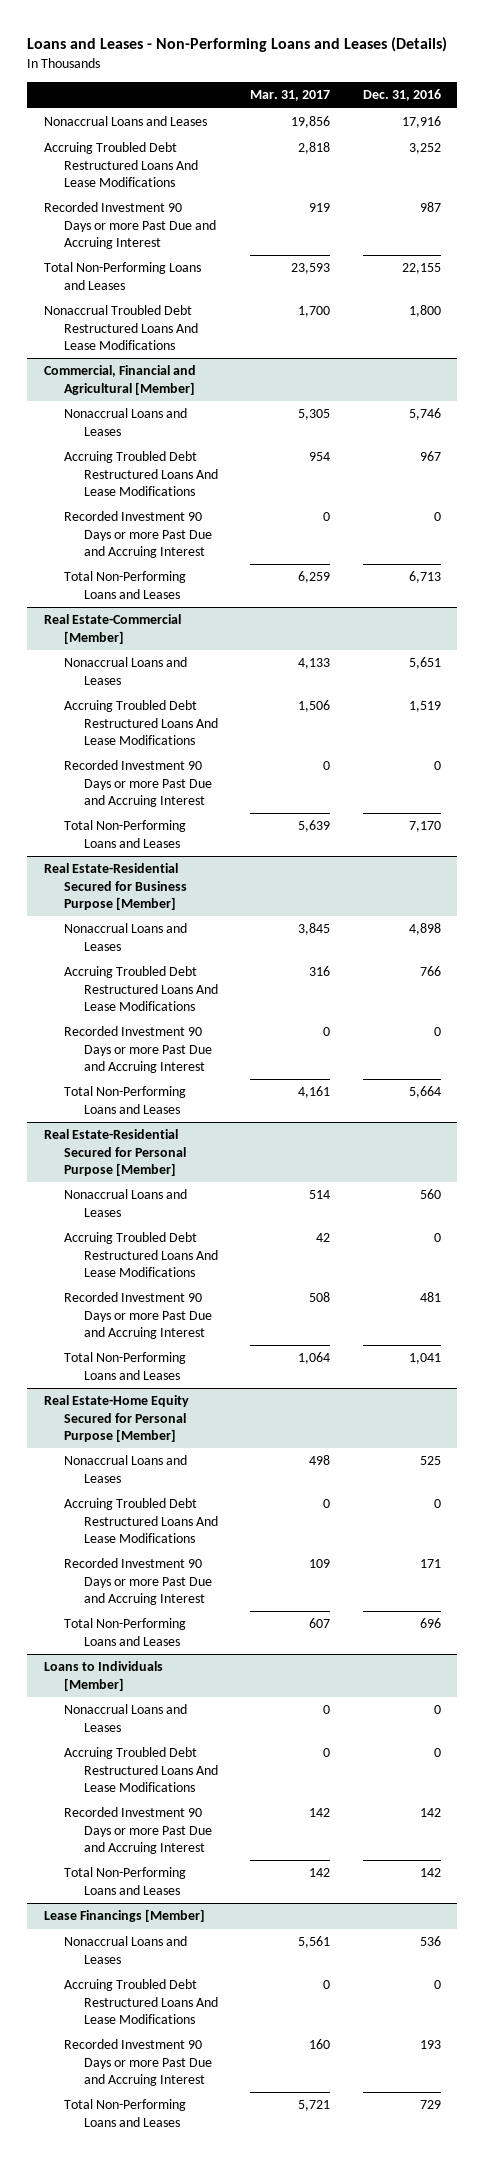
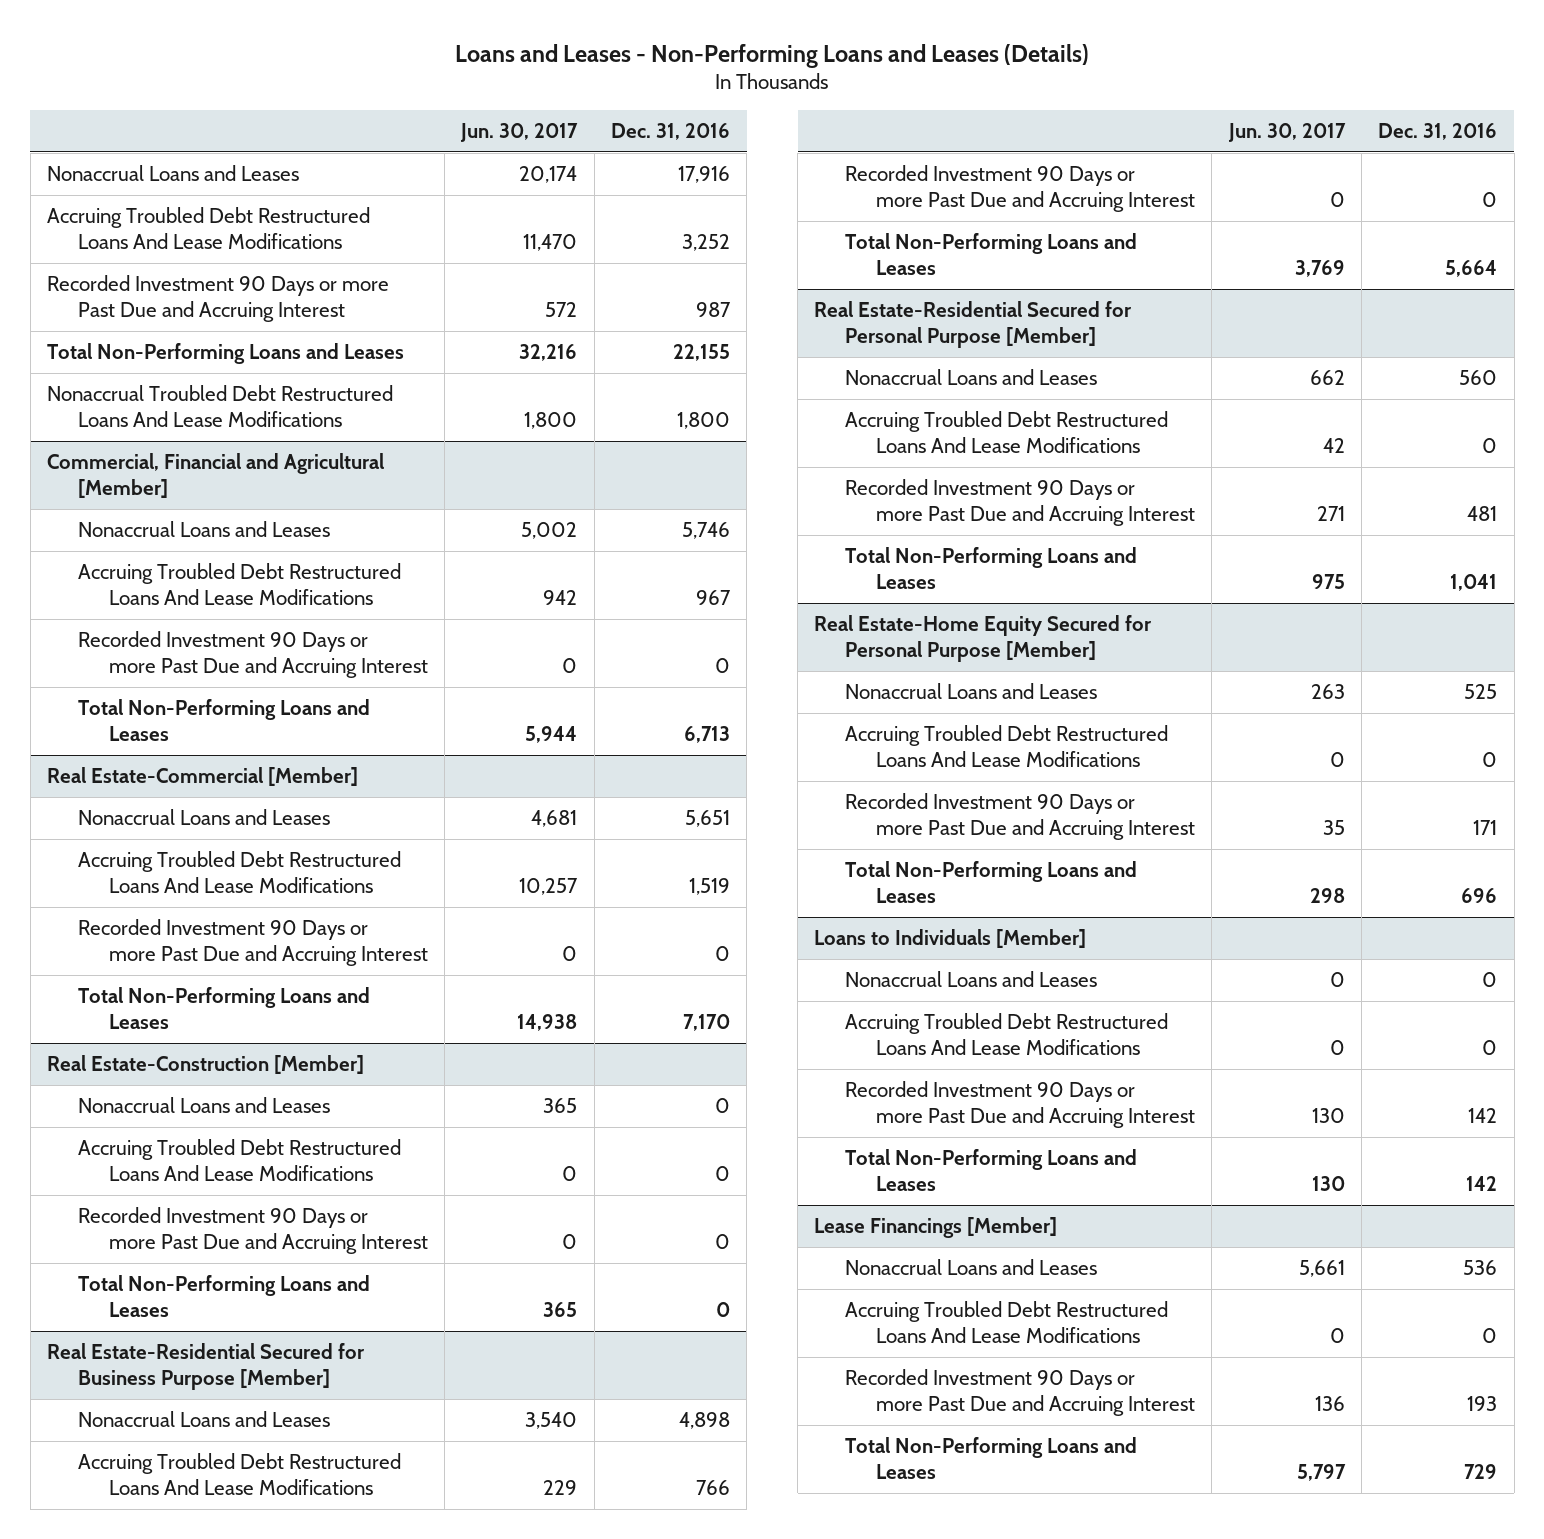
[250,90,331,102] Mar. 31, 2017 -> none
none -> [460,122,579,142] Jun. 30, 2017
none -> [47,1054,365,1074] Real Estate-Construction [Member]
none -> [77,1096,330,1113] Nonaccrual Loans and Leases
none -> [77,1138,401,1182] Accruing Troubled Debt Restructured Loans And Lease Modifications
none -> [77,1206,428,1255] Recorded Investment 90 Days or more Past Due and Accruing Interest
none -> [77,1274,370,1318] Total Non-Performing Loans and Leases

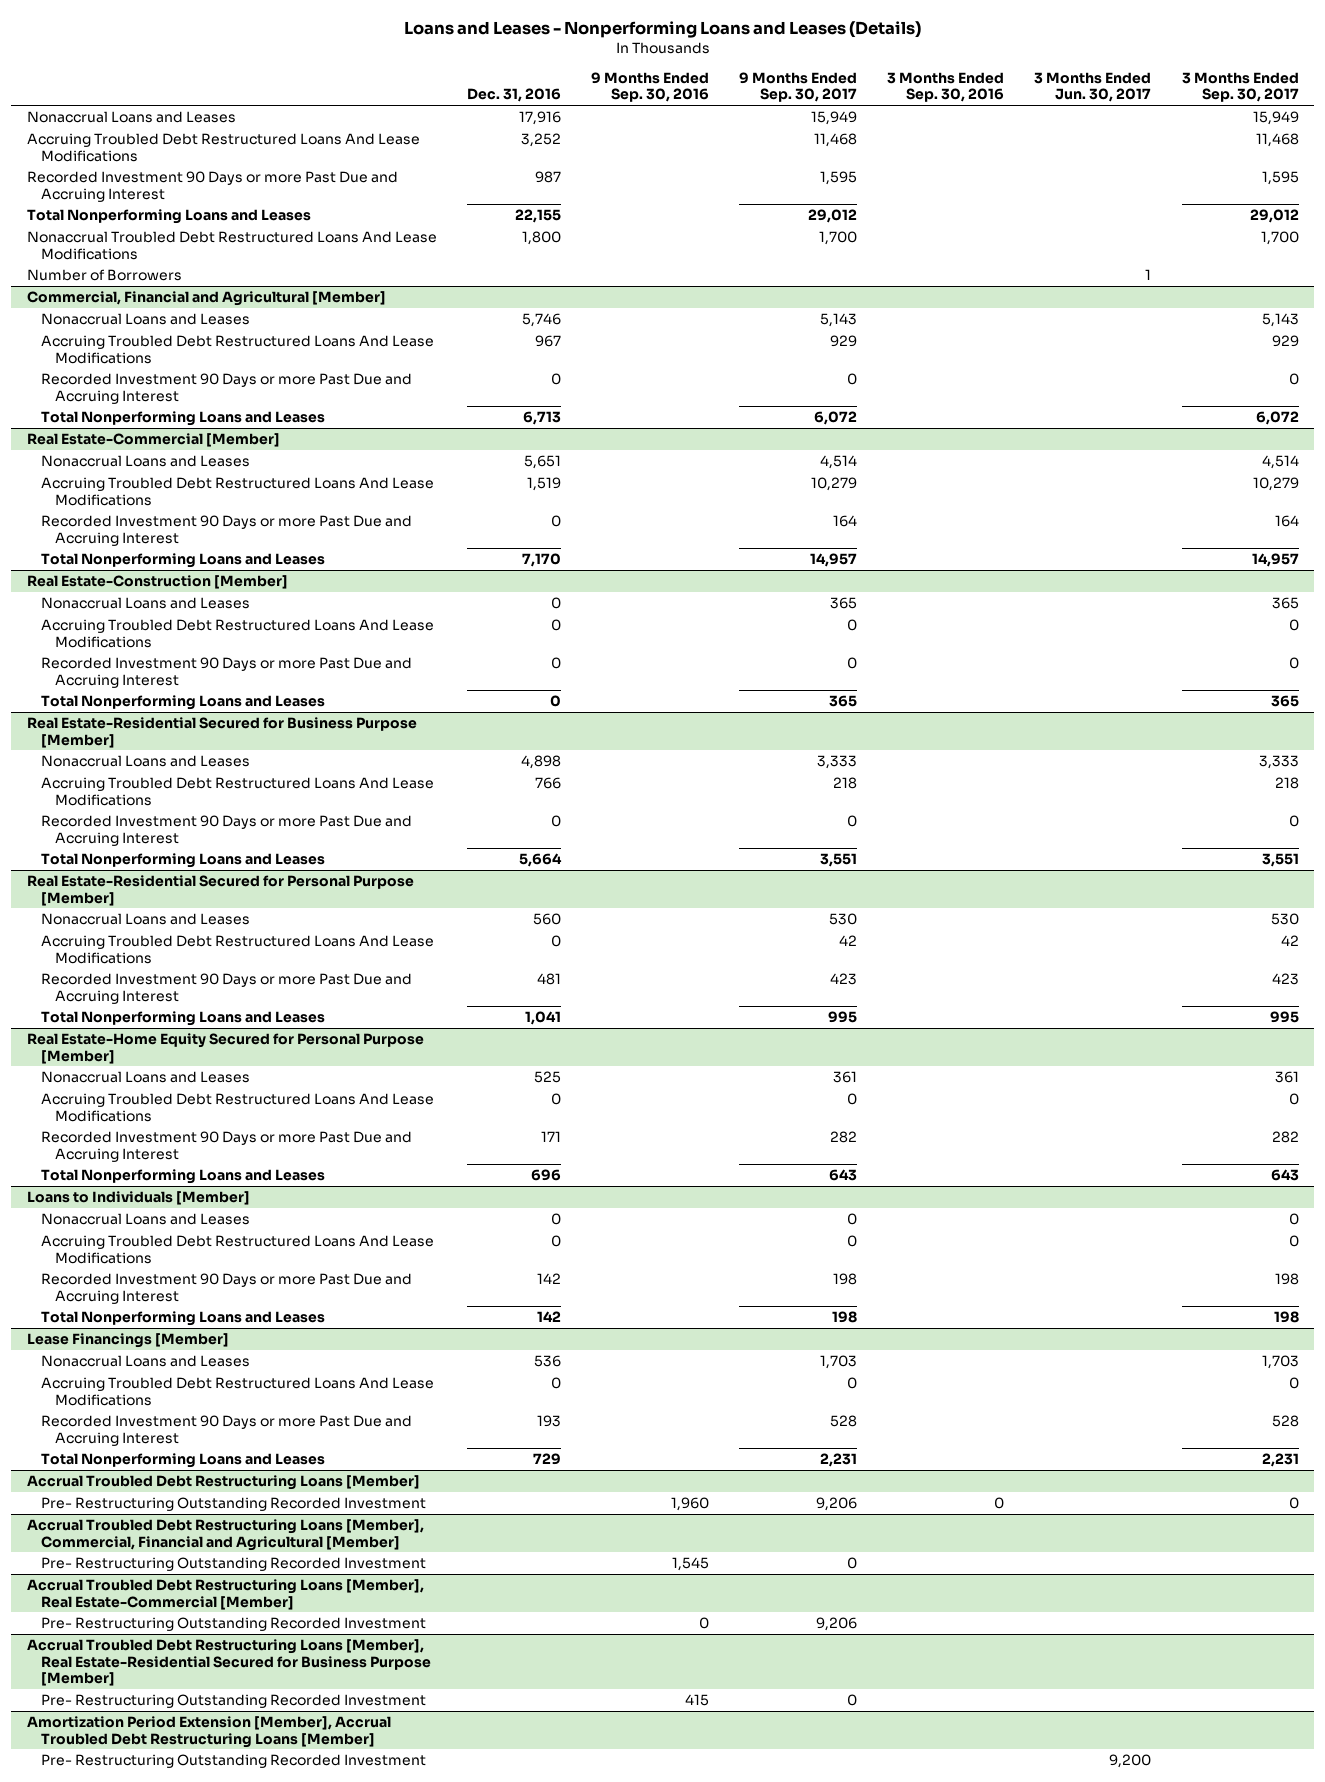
[455,43,1090,68] Loans and Leases - Non-Performing Loans and Leases (Details) -> [403,20,921,38] Loans and Leases - Nonperforming Loans and Leases (Details)
[460,122,579,142] Jun. 30, 2017 -> none
none -> [590,72,709,103] 9 Months Ended Sep. 30, 2016
none -> [739,72,858,103] 9 Months Ended Sep. 30, 2017
none -> [887,72,1005,103] 3 Months Ended Sep. 30, 2016
none -> [1034,72,1152,103] 3 Months Ended Jun. 30, 2017
none -> [1181,72,1299,103] 3 Months Ended Sep. 30, 2017
[47,342,405,364] Total Non-Performing Loans and Leases -> [26,209,311,225] Total Nonperforming Loans and Leases
none -> [26,269,182,282] Number of Borrowers
[77,698,370,742] Total Non-Performing Loans and Leases -> [40,411,325,427] Total Nonperforming Loans and Leases
[77,986,370,1030] Total Non-Performing Loans and Leases -> [40,553,325,569] Total Nonperforming Loans and Leases
[77,1274,370,1318] Total Non-Performing Loans and Leases -> [40,695,325,711] Total Nonperforming Loans and Leases
[845,232,1138,276] Total Non-Performing Loans and Leases -> [40,853,325,869] Total Nonperforming Loans and Leases
[845,546,1138,590] Total Non-Performing Loans and Leases -> [40,1011,325,1027] Total Nonperforming Loans and Leases
[845,860,1138,904] Total Non-Performing Loans and Leases -> [40,1169,325,1185] Total Nonperforming Loans and Leases
[845,1148,1138,1192] Total Non-Performing Loans and Leases -> [40,1311,325,1327] Total Nonperforming Loans and Leases
[845,1436,1138,1480] Total Non-Performing Loans and Leases -> [40,1453,325,1469] Total Nonperforming Loans and Leases
none -> [26,1475,420,1491] Accrual Troubled Debt Restructuring Loans [Member]
none -> [40,1497,426,1512] Pre- Restructuring Outstanding Recorded Investment
none -> [26,1519,424,1551] Accrual Troubled Debt Restructuring Loans [Member], Commercial, Financial and Agricultural [Member]
none -> [40,1557,426,1572] Pre- Restructuring Outstanding Recorded Investment
none -> [26,1579,424,1610] Accrual Troubled Debt Restructuring Loans [Member], Real Estate-Commercial [Member]
none -> [40,1617,426,1632] Pre- Restructuring Outstanding Recorded Investment
none -> [26,1639,431,1687] Accrual Troubled Debt Restructuring Loans [Member], Real Estate-Residential Secured for Business Purpose [Member]
none -> [40,1694,426,1709] Pre- Restructuring Outstanding Recorded Investment
none -> [26,1716,391,1748] Amortization Period Extension [Member], Accrual Troubled Debt Restructuring Loans [Member]
none -> [40,1754,426,1769] Pre- Restructuring Outstanding Recorded Investment

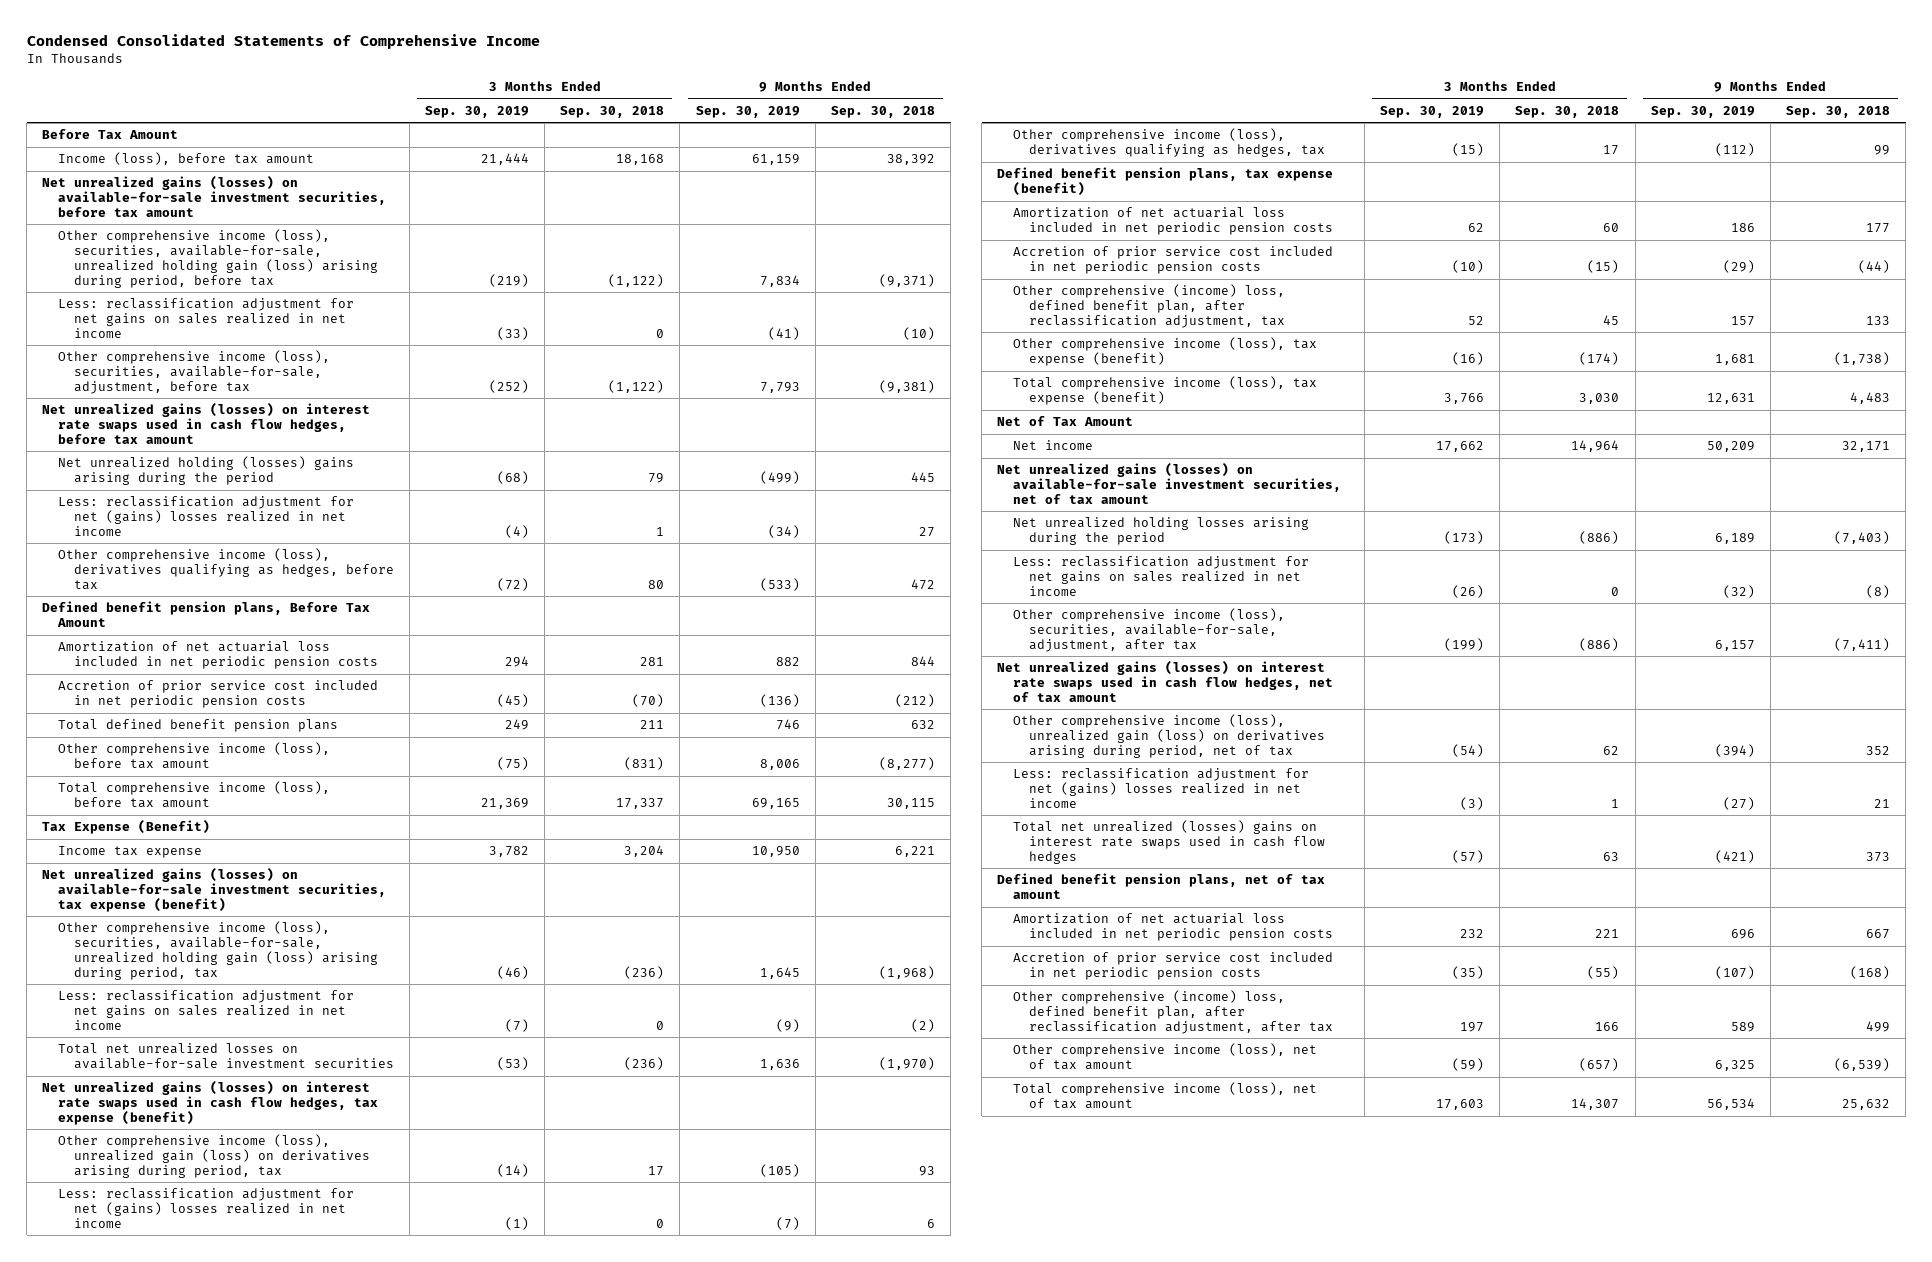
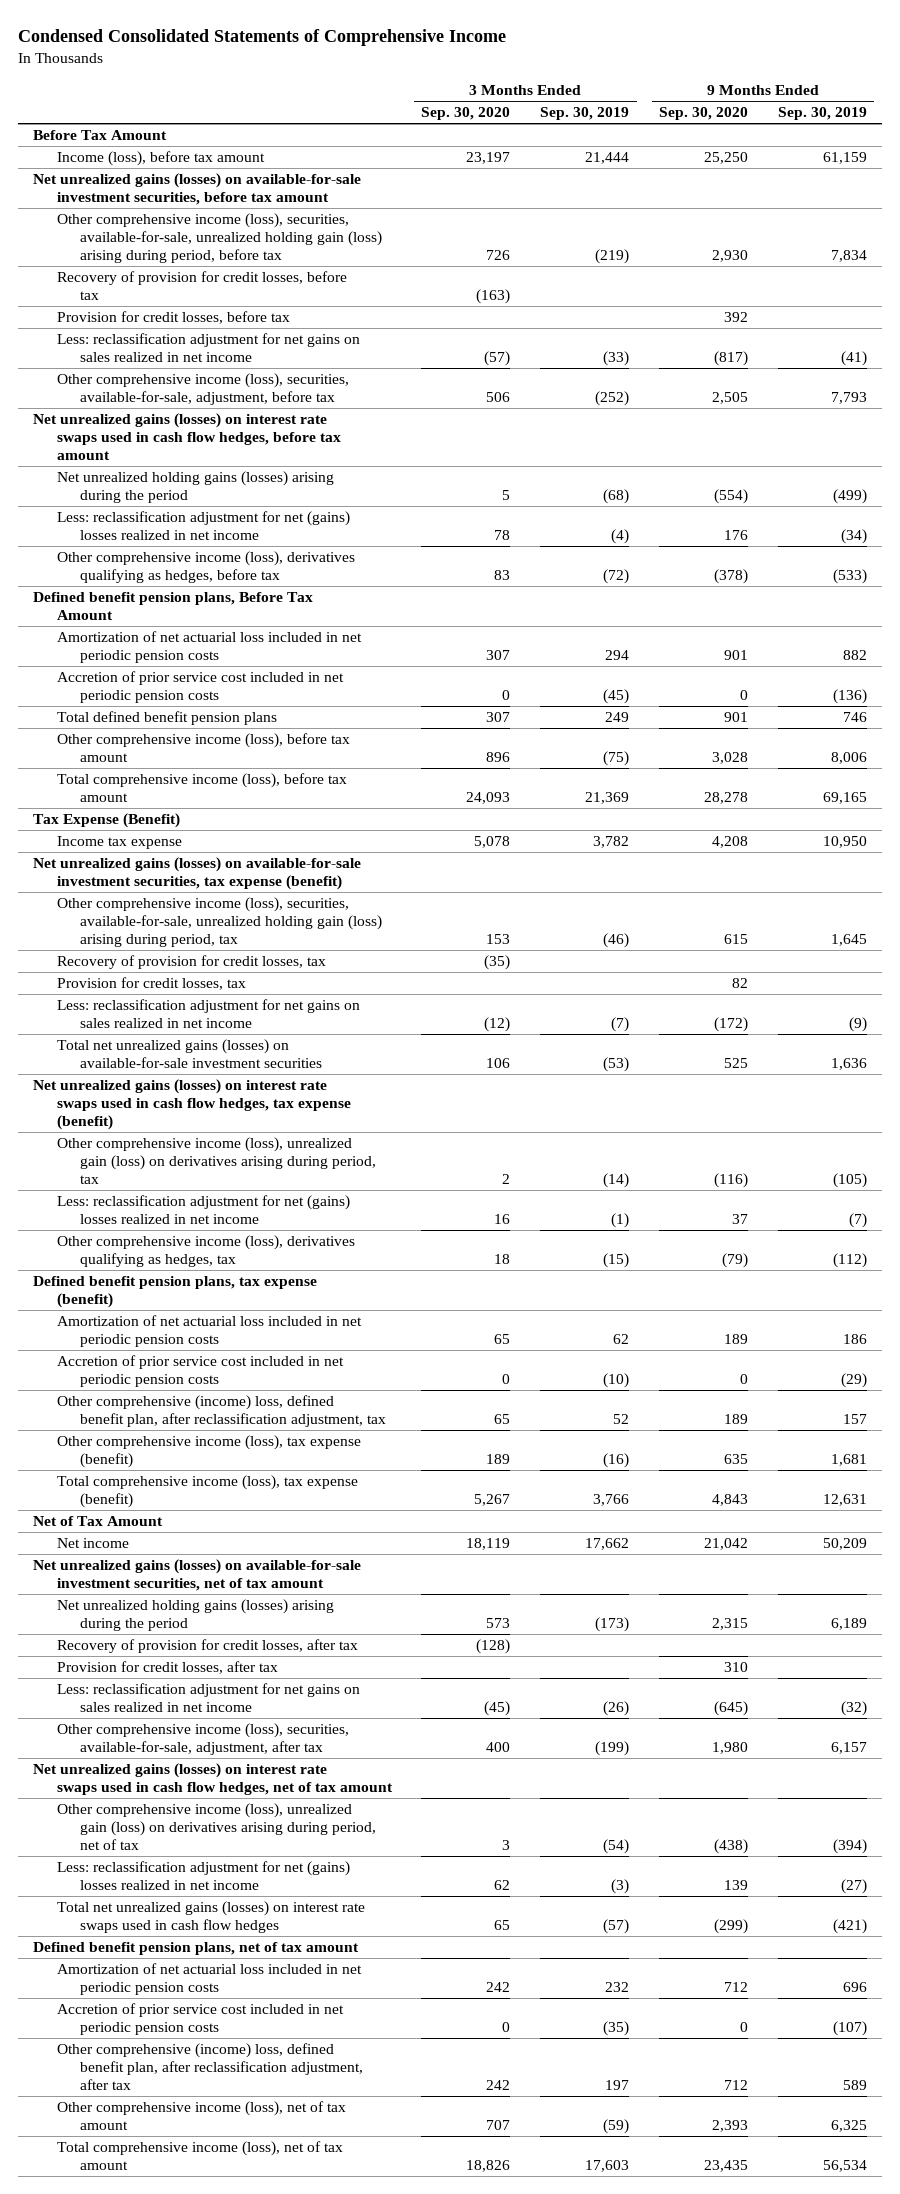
[560,105,665,118] Sep. 30, 2018 -> none
[830,105,935,118] Sep. 30, 2018 -> none
none -> [421,107,511,121] Sep. 30, 2020
none -> [659,107,749,121] Sep. 30, 2020
none -> [56,271,347,301] Recovery of provision for credit losses, before tax
none -> [56,311,290,325] Provision for credit losses, before tax
[57,456,354,486] Net unrealized holding (losses) gains arising during the period -> [56,471,334,504] Net unrealized holding gains (losses) arising during the period
none -> [56,955,326,970] Recovery of provision for credit losses, tax
none -> [56,977,246,991] Provision for credit losses, tax
[57,1043,394,1070] Total net unrealized losses on available-for-sale investment securities -> [56,1039,323,1069] Total net unrealized gains (losses) on available-for-sale investment securities
[1013,517,1310,546] Net unrealized holding losses arising during the period -> [56,1599,334,1632] Net unrealized holding gains (losses) arising during the period
none -> [56,1639,358,1654] Recovery of provision for credit losses, after tax
none -> [56,1661,278,1675] Provision for credit losses, after tax
[1013,820,1325,865] Total net unrealized (losses) gains on interest rate swaps used in cash flow hedges -> [56,1901,365,1934] Total net unrealized gains (losses) on interest rate swaps used in cash flow hedges

